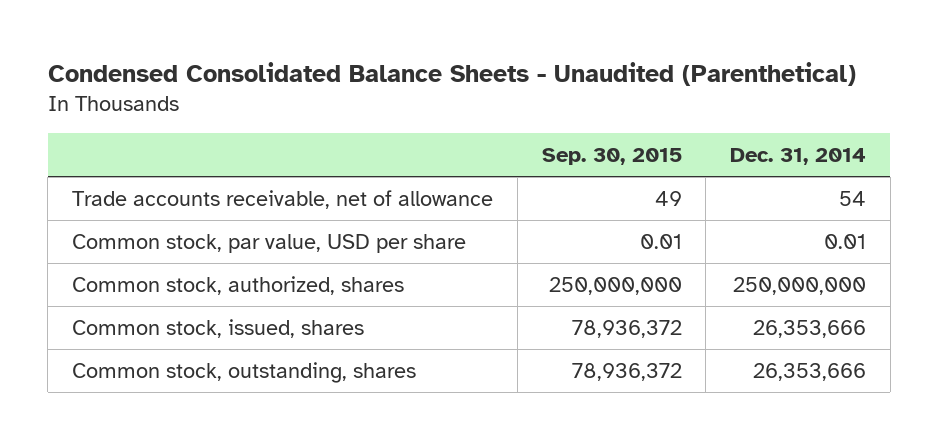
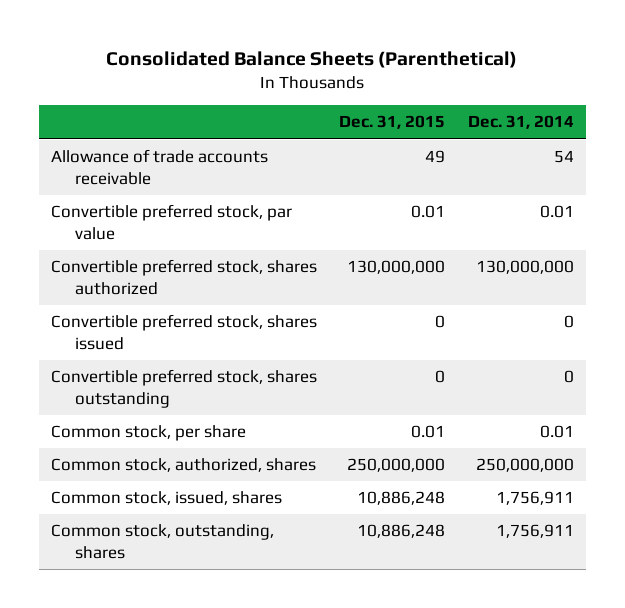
[47,61,856,86] Condensed Consolidated Balance Sheets - Unaudited (Parenthetical) -> [106,51,518,69] Consolidated Balance Sheets (Parenthetical)
[541,148,682,166] Sep. 30, 2015 -> none
none -> [339,115,446,130] Dec. 31, 2015
[72,189,494,209] Trade accounts receivable, net of allowance -> [50,149,268,185] Allowance of trade accounts receivable
none -> [50,204,292,240] Convertible preferred stock, par value
none -> [50,259,317,295] Convertible preferred stock, shares authorized
none -> [50,314,317,350] Convertible preferred stock, shares issued
none -> [50,369,317,408] Convertible preferred stock, shares outstanding
[72,233,467,253] Common stock, par value, USD per share -> [50,425,246,442] Common stock, per share
[753,319,867,338] 26,353,666 -> [496,491,575,506] 1,756,911
[753,362,867,381] 26,353,666 -> [496,524,575,539] 1,756,911

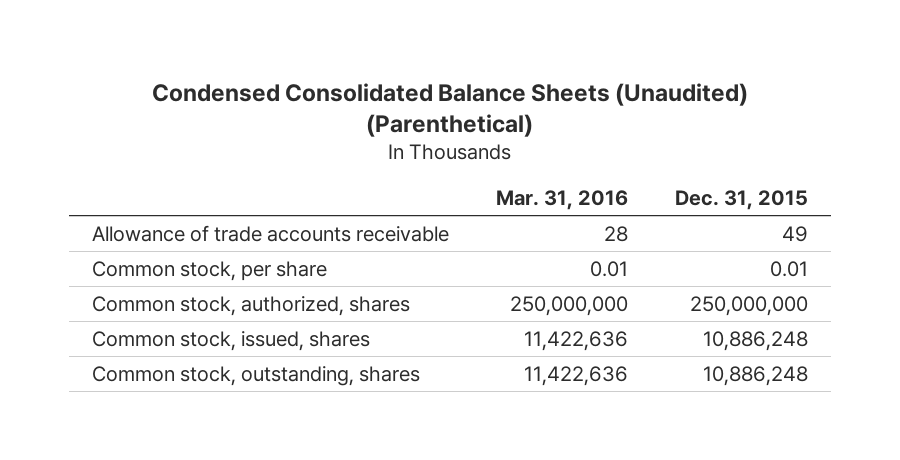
[106,51,518,69] Consolidated Balance Sheets (Parenthetical) -> [151,82,748,138] Condensed Consolidated Balance Sheets (Unaudited) (Parenthetical)
[468,115,575,130] Dec. 31, 2014 -> none
none -> [495,189,628,210] Mar. 31, 2016
[50,204,292,240] Convertible preferred stock, par value -> none
[50,259,317,295] Convertible preferred stock, shares authorized -> none
[50,314,317,350] Convertible preferred stock, shares issued -> none
[50,369,317,408] Convertible preferred stock, shares outstanding -> none

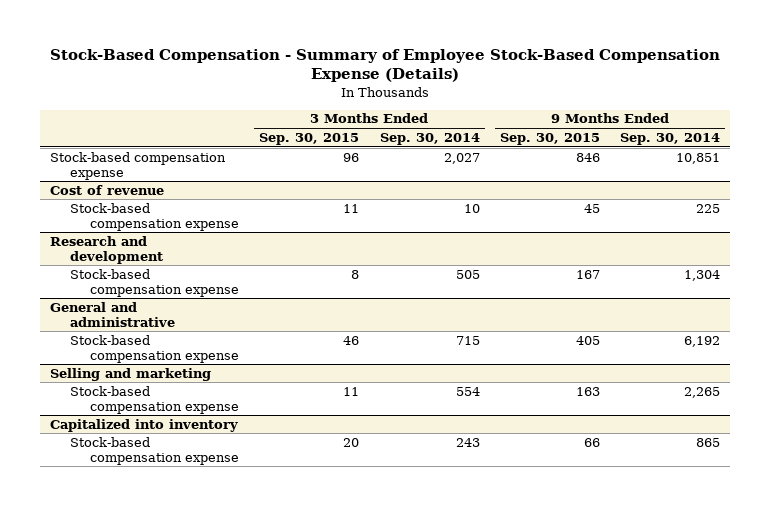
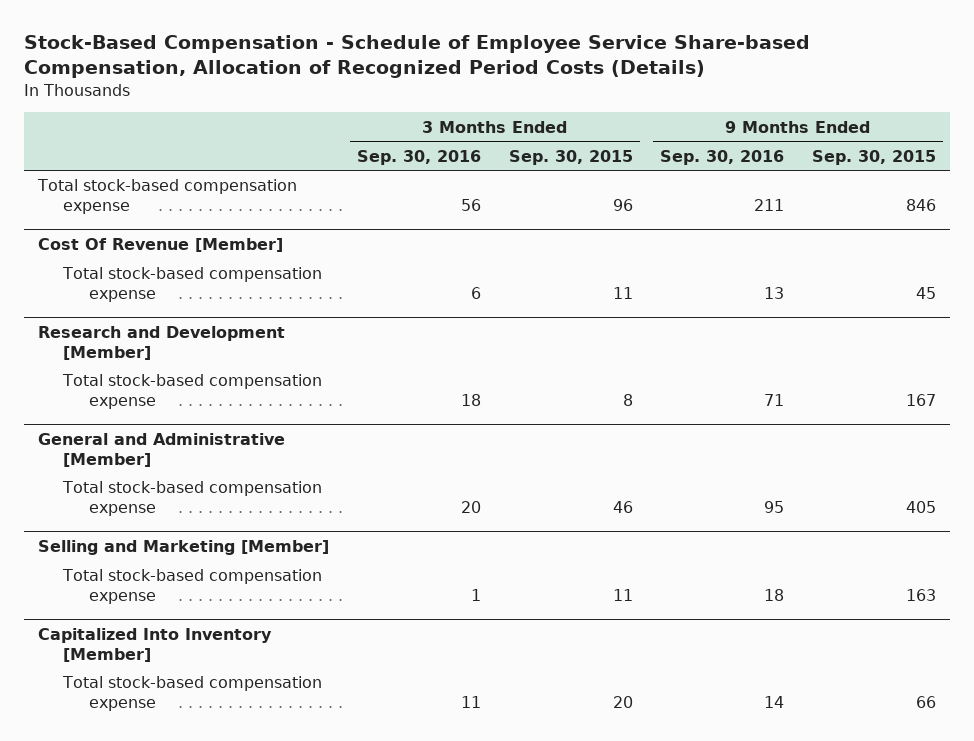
[49,48,720,83] Stock-Based Compensation - Summary of Employee Stock-Based Compensation Expense (Details) -> [24,35,811,79] Stock-Based Compensation - Schedule of Employee Service Share-based Compensation, Allocation of Recognized Period Costs (Details)
[379,132,480,145] Sep. 30, 2014 -> none
[619,132,720,145] Sep. 30, 2014 -> none
none -> [356,149,481,165] Sep. 30, 2016
none -> [660,149,785,165] Sep. 30, 2016
[49,151,226,180] Stock-based compensation expense -> [37,179,298,214] Total stock-based compensation expense
[49,184,164,195] Cost of revenue -> [38,238,284,253] Cost Of Revenue [Member]
[69,202,240,231] Stock-based compensation expense -> [62,267,323,302] Total stock-based compensation expense
[49,235,163,264] Research and development -> [38,326,286,360] Research and Development [Member]
[69,268,240,297] Stock-based compensation expense -> [62,374,323,409] Total stock-based compensation expense
[49,301,175,327] General and administrative -> [38,433,286,467] General and Administrative [Member]
[69,334,240,363] Stock-based compensation expense -> [62,481,323,516] Total stock-based compensation expense
[49,367,211,381] Selling and marketing -> [38,540,330,556] Selling and Marketing [Member]
[69,385,240,414] Stock-based compensation expense -> [62,569,323,604] Total stock-based compensation expense
[49,418,238,432] Capitalized into inventory -> [38,628,273,662] Capitalized Into Inventory [Member]
[69,436,240,465] Stock-based compensation expense -> [62,676,323,711] Total stock-based compensation expense

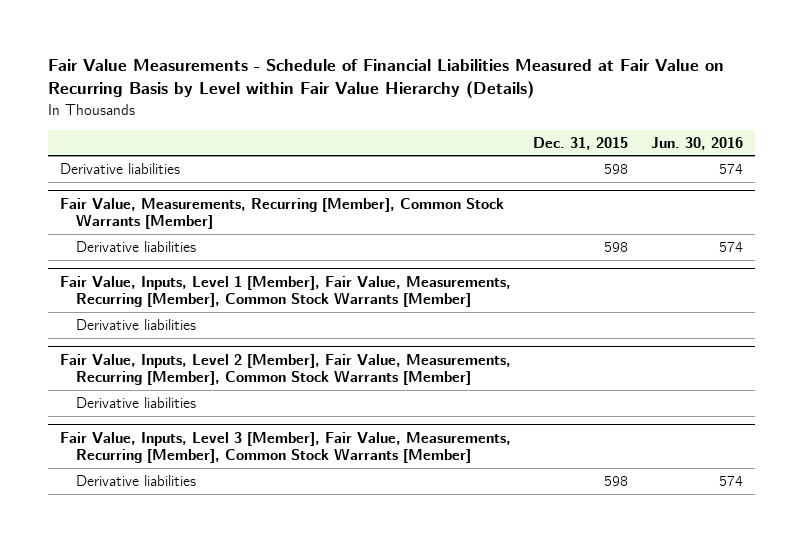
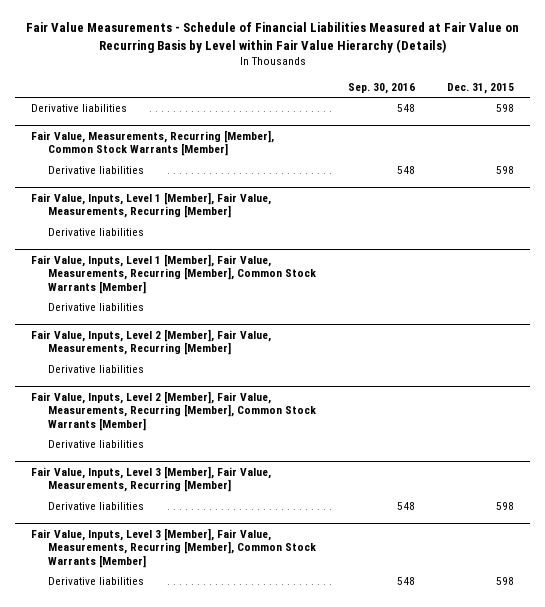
[651,136,744,150] Jun. 30, 2016 -> none
none -> [347,82,415,94] Sep. 30, 2016
none -> [30,191,271,219] Fair Value, Inputs, Level 1 [Member], Fair Value, Measurements, Recurring [Member]
none -> [47,228,144,237] Derivative liabilities
none -> [30,328,271,356] Fair Value, Inputs, Level 2 [Member], Fair Value, Measurements, Recurring [Member]
none -> [47,365,144,374] Derivative liabilities
none -> [30,465,271,493] Fair Value, Inputs, Level 3 [Member], Fair Value, Measurements, Recurring [Member]
none -> [47,502,144,511] Derivative liabilities

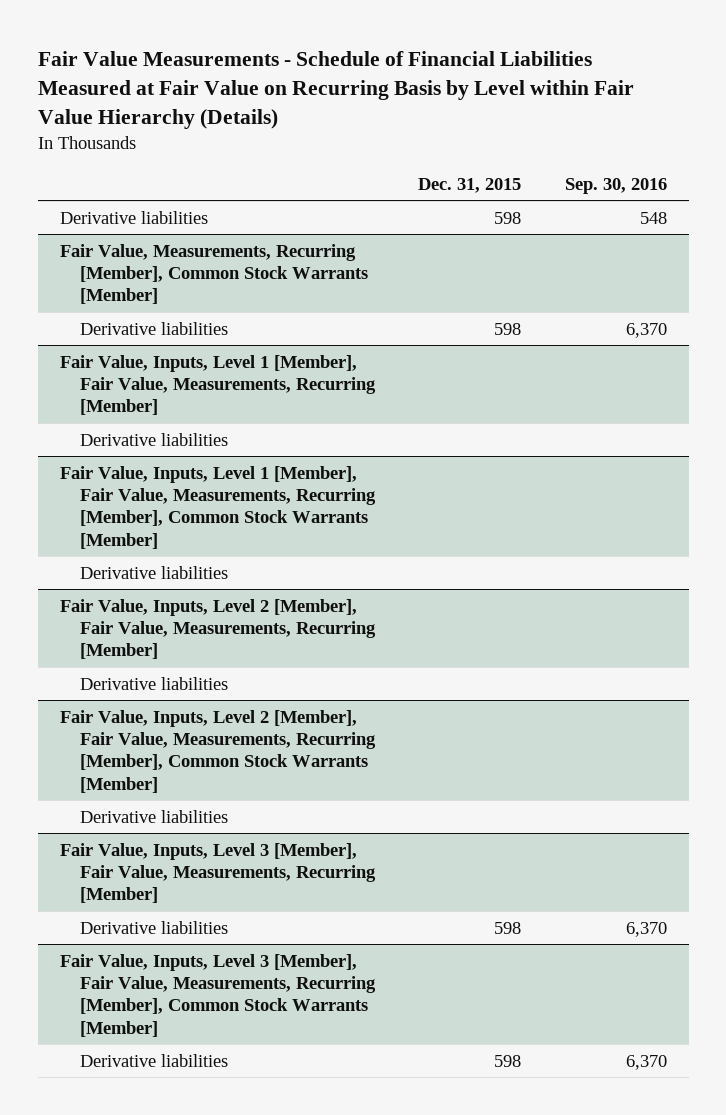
[396,166,415,175] 548 -> [625,322,667,338] 6,370
[396,502,415,511] 548 -> [625,921,667,937] 6,370
[396,577,415,586] 548 -> [625,1054,667,1070] 6,370

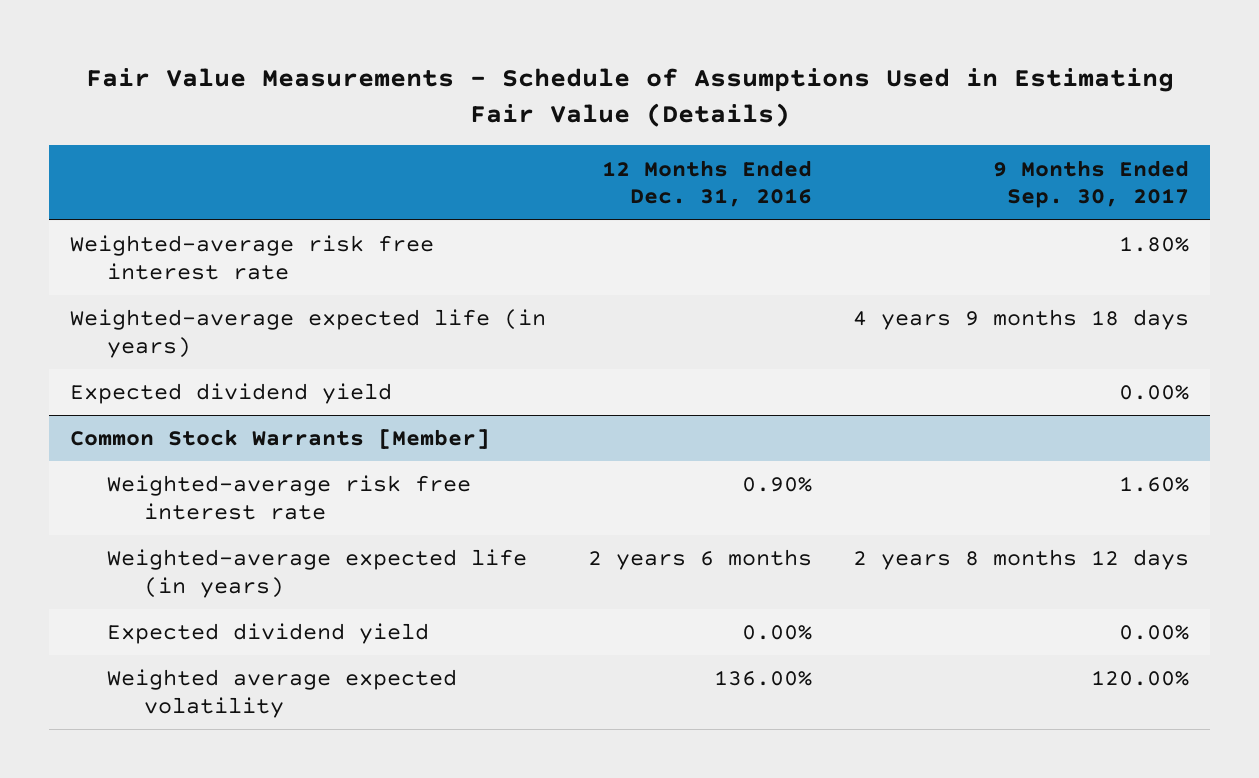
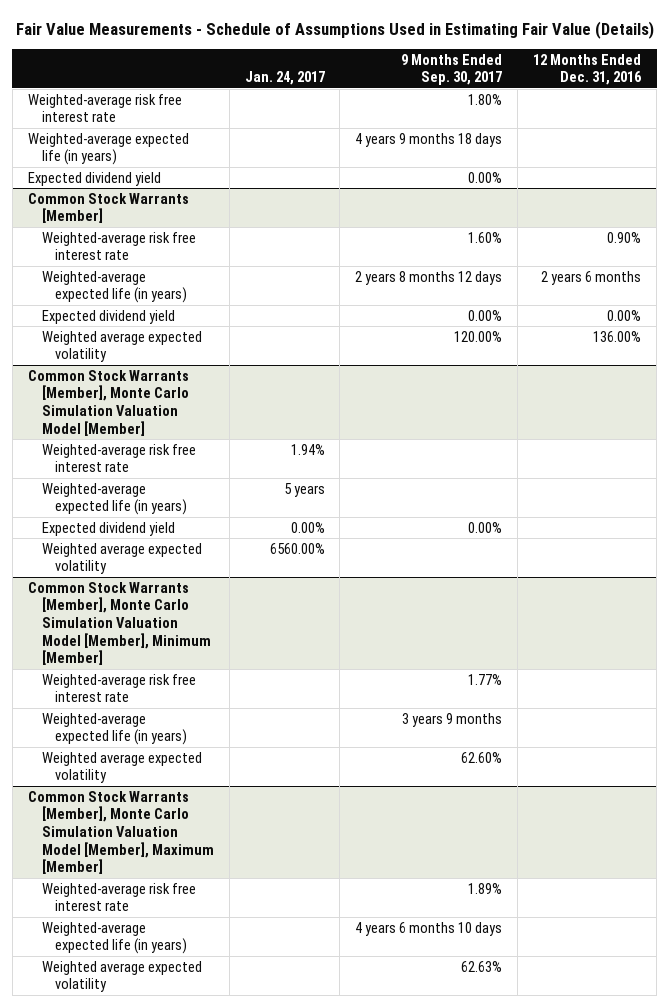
none -> [244,71,325,86] Jan. 24, 2017
none -> [27,369,189,436] Common Stock Warrants [Member], Monte Carlo Simulation Valuation Model [Member]
none -> [41,443,196,473] Weighted-average risk free interest rate
none -> [41,482,188,516] Weighted-average expected life (in years)
none -> [41,521,175,536] Expected dividend yield
none -> [41,542,202,575] Weighted average expected volatility
none -> [27,581,211,666] Common Stock Warrants [Member], Monte Carlo Simulation Valuation Model [Member], Minimum [Member]
none -> [41,673,196,703] Weighted-average risk free interest rate
none -> [41,712,188,746] Weighted-average expected life (in years)
none -> [41,751,202,784] Weighted average expected volatility
none -> [27,790,214,875] Common Stock Warrants [Member], Monte Carlo Simulation Valuation Model [Member], Maximum [Member]
none -> [41,882,196,912] Weighted-average risk free interest rate
none -> [41,921,188,955] Weighted-average expected life (in years)
none -> [41,960,202,993] Weighted average expected volatility

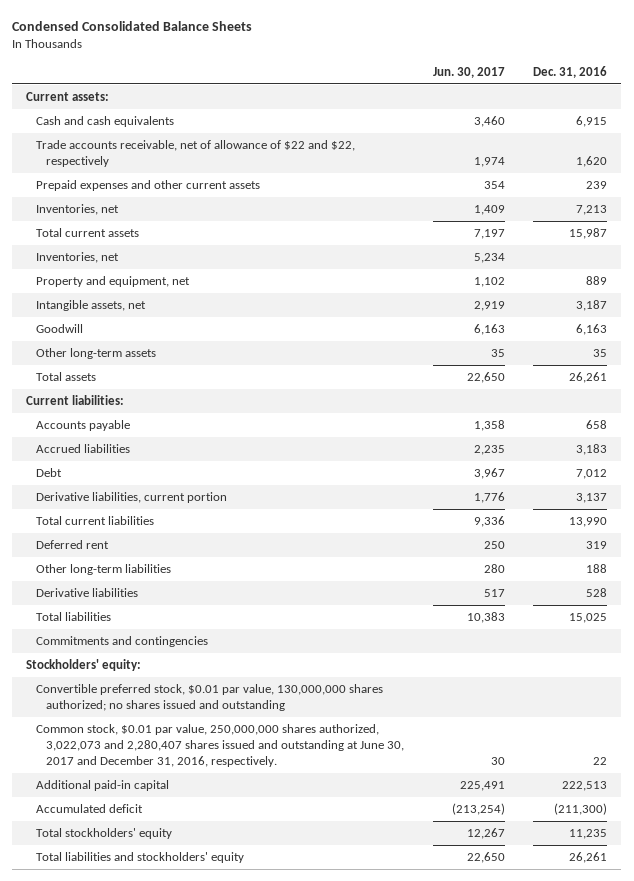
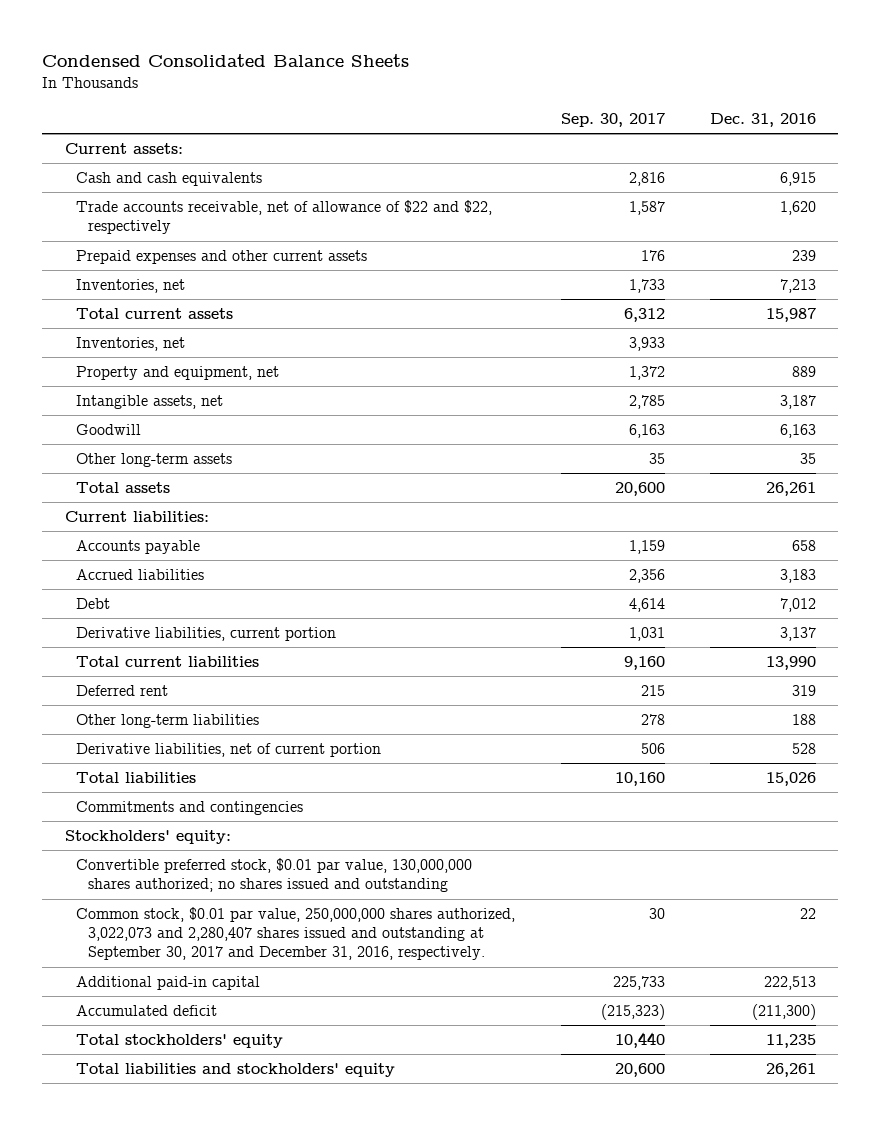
[432,67,505,79] Jun. 30, 2017 -> none
none -> [560,113,665,128] Sep. 30, 2017
[36,587,139,597] Derivative liabilities -> [76,743,382,758] Derivative liabilities, net of current portion
[569,612,608,623] 15,025 -> [765,772,816,787] 15,026
[36,723,405,767] Common stock, $0.01 par value, 250,000,000 shares authorized, 3,022,073 and 2,280,407 shares issued and outstanding at June 30, 2017 and December 31, 2016, respectively. -> [76,907,516,961] Common stock, $0.01 par value, 250,000,000 shares authorized, 3,022,073 and 2,280,407 shares issued and outstanding at September 30, 2017 and December 31, 2016, respectively.

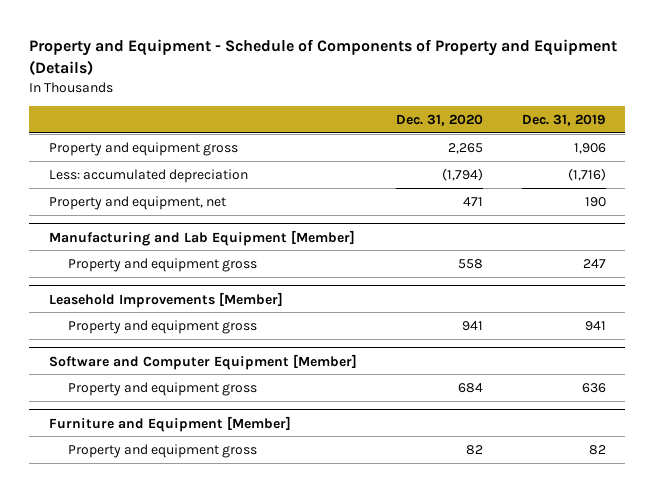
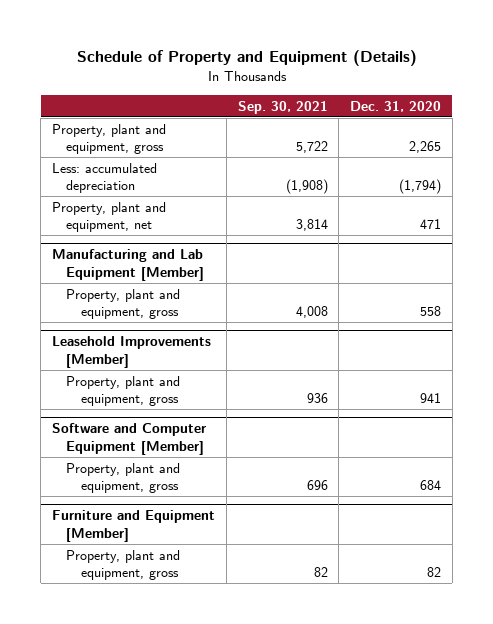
[29,38,618,75] Property and Equipment - Schedule of Components of Property and Equipment (Details) -> [76,50,417,67] Schedule of Property and Equipment (Details)
[521,113,606,126] Dec. 31, 2019 -> none
none -> [237,100,328,114] Sep. 30, 2021
[48,141,238,156] Property and equipment gross -> [52,123,167,154] Property, plant and equipment, gross
[48,195,226,210] Property and equipment, net -> [52,201,167,232] Property, plant and equipment, net
[67,257,257,272] Property and equipment gross -> [66,288,181,319] Property, plant and equipment, gross
[67,319,257,334] Property and equipment gross -> [66,375,181,406] Property, plant and equipment, gross
[67,381,257,396] Property and equipment gross -> [66,462,181,493] Property, plant and equipment, gross
[67,443,257,458] Property and equipment gross -> [66,549,181,580] Property, plant and equipment, gross

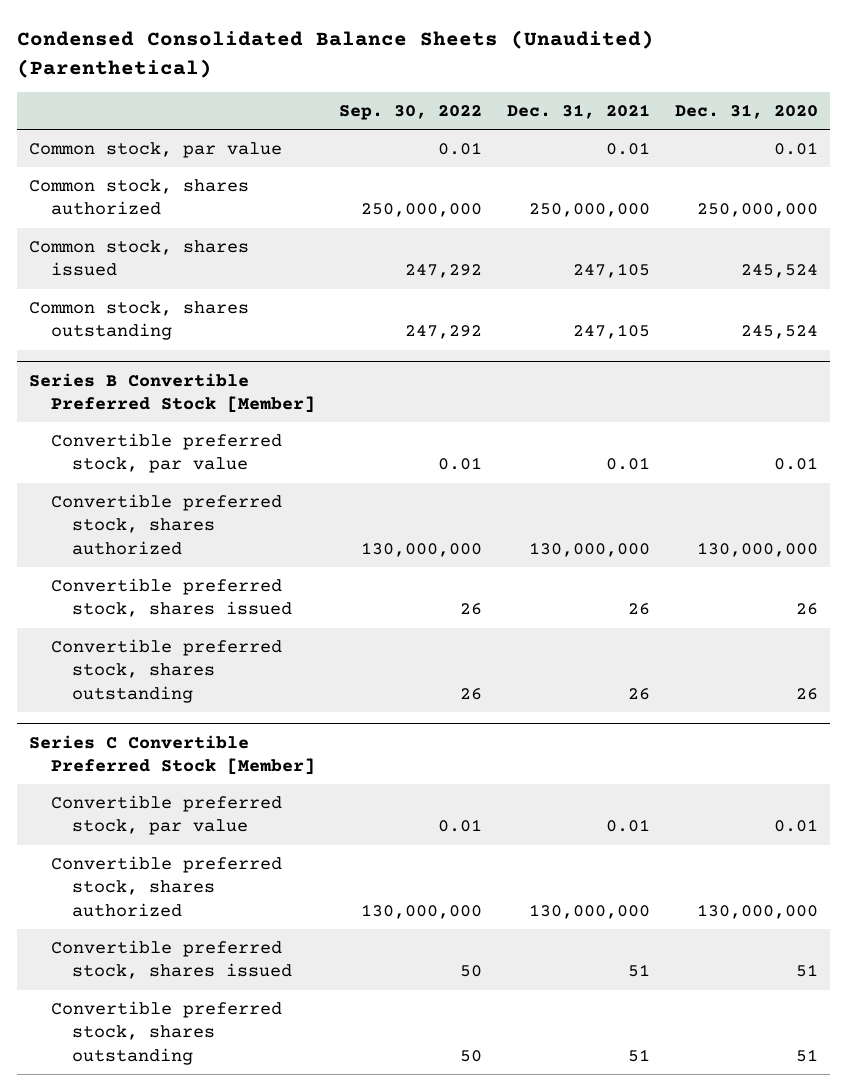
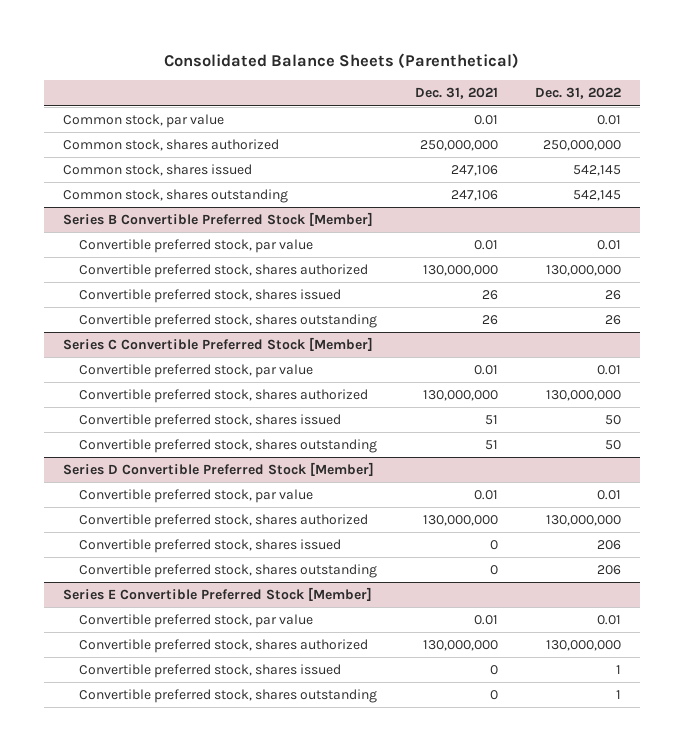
[16,30,654,78] Condensed Consolidated Balance Sheets (Unaudited) (Parenthetical) -> [164,52,520,68] Consolidated Balance Sheets (Parenthetical)
[339,105,483,121] Sep. 30, 2022 -> none
[674,104,818,120] Dec. 31, 2020 -> none
none -> [535,87,622,100] Dec. 31, 2022
[572,263,650,279] 247,105 -> [450,165,498,177] 247,106
[572,324,650,340] 247,105 -> [450,190,498,202] 247,106
none -> [62,462,374,477] Series D Convertible Preferred Stock [Member]
none -> [78,489,313,504] Convertible preferred stock, par value
none -> [78,514,368,529] Convertible preferred stock, shares authorized
none -> [78,539,341,554] Convertible preferred stock, shares issued
none -> [78,564,377,579] Convertible preferred stock, shares outstanding
none -> [62,587,372,602] Series E Convertible Preferred Stock [Member]
none -> [78,614,313,629] Convertible preferred stock, par value
none -> [78,639,368,654] Convertible preferred stock, shares authorized
none -> [78,664,341,679] Convertible preferred stock, shares issued
none -> [78,689,377,704] Convertible preferred stock, shares outstanding

